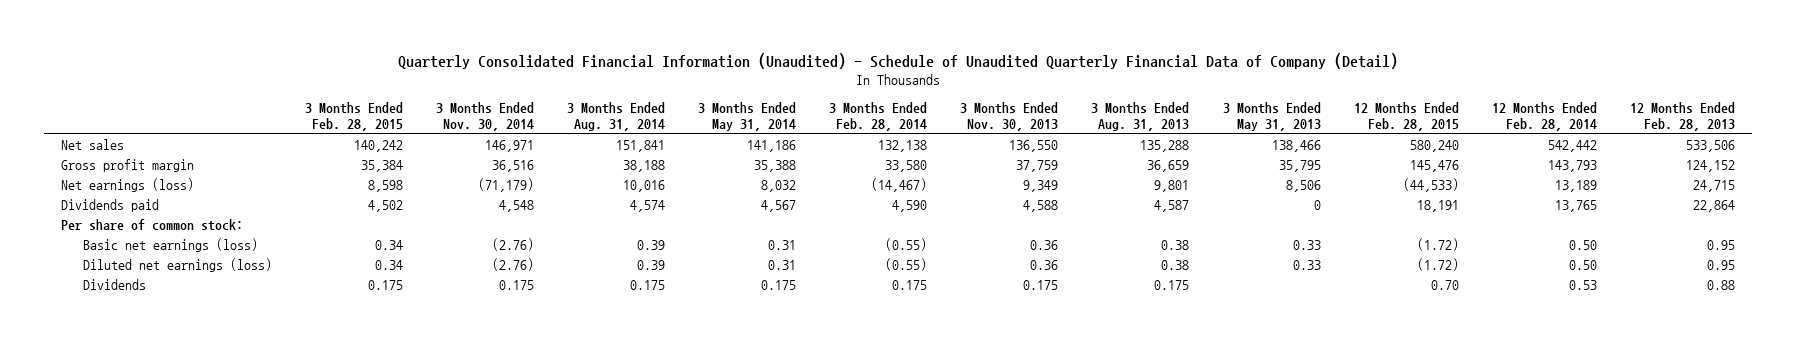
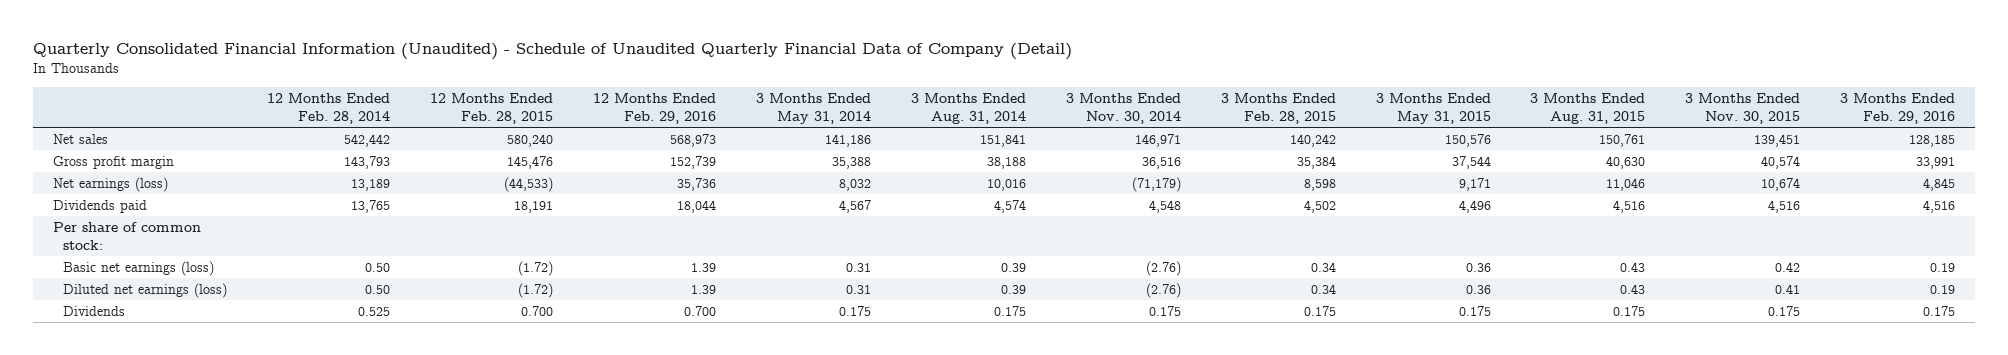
[829,102,928,131] 3 Months Ended Feb. 28, 2014 -> none
[960,102,1059,131] 3 Months Ended Nov. 30, 2013 -> none
[1091,102,1190,131] 3 Months Ended Aug. 31, 2013 -> none
[1222,102,1321,131] 3 Months Ended May 31, 2013 -> none
[1629,102,1735,131] 12 Months Ended Feb. 28, 2013 -> none
none -> [592,93,716,124] 12 Months Ended Feb. 29, 2016
none -> [1375,93,1491,124] 3 Months Ended May 31, 2015
none -> [1530,93,1646,124] 3 Months Ended Aug. 31, 2015
none -> [1685,93,1801,124] 3 Months Ended Nov. 30, 2015
none -> [1840,93,1956,124] 3 Months Ended Feb. 29, 2016
[1430,280,1459,291] 0.70 -> [521,306,554,317] 0.700
[1568,280,1597,291] 0.53 -> [358,307,391,317] 0.525

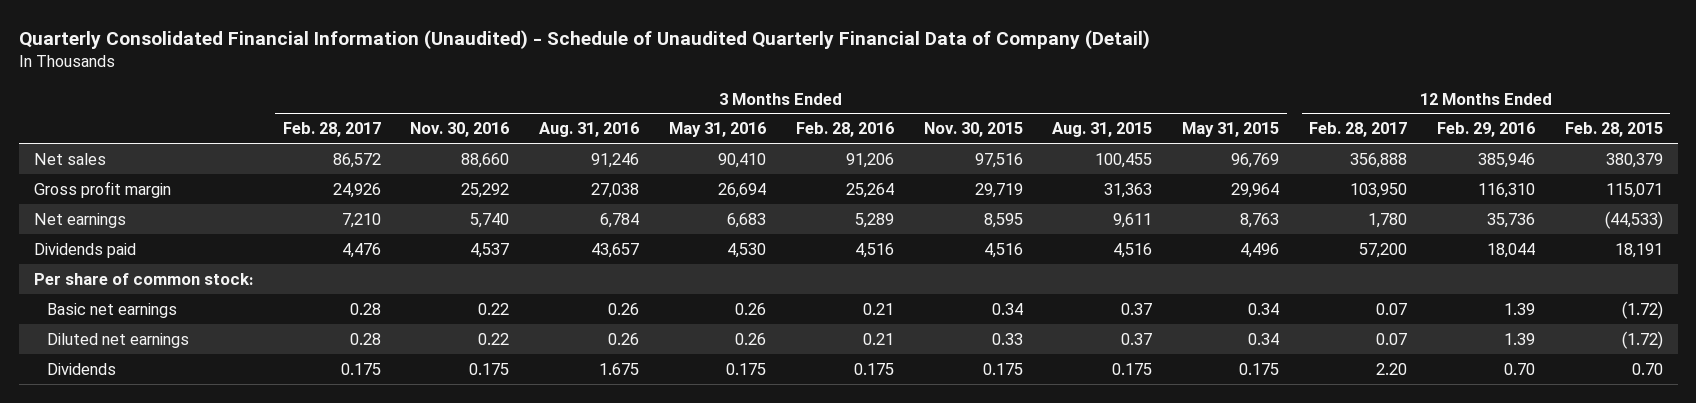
[267,93,391,124] 12 Months Ended Feb. 28, 2014 -> none
[755,93,871,124] 3 Months Ended May 31, 2014 -> none
[910,93,1026,124] 3 Months Ended Aug. 31, 2014 -> none
[1065,93,1181,124] 3 Months Ended Nov. 30, 2014 -> none
[1220,93,1336,124] 3 Months Ended Feb. 28, 2015 -> none
[1840,93,1956,124] 3 Months Ended Feb. 29, 2016 -> none
none -> [282,122,381,138] Feb. 28, 2017
none -> [410,122,510,138] Nov. 30, 2016
none -> [539,122,640,138] Aug. 31, 2016
none -> [668,122,766,138] May 31, 2016
none -> [795,122,894,138] Feb. 28, 2016
none -> [1309,122,1408,138] Feb. 28, 2017
[507,134,554,148] 580,240 -> [1605,152,1663,168] 380,379
[669,134,716,148] 568,973 -> [1477,152,1535,168] 385,946
[1444,134,1491,148] 150,576 -> [1231,152,1280,168] 96,769
[1599,134,1646,148] 150,761 -> [1095,152,1153,168] 100,455
[1754,134,1801,148] 139,451 -> [974,152,1023,168] 97,516
[507,156,554,170] 145,476 -> [1605,182,1663,198] 115,071
[669,156,716,170] 152,739 -> [1477,182,1535,198] 116,310
[1451,156,1491,170] 37,544 -> [1231,182,1280,198] 29,964
[1606,156,1646,170] 40,630 -> [1104,182,1153,198] 31,363
[1761,156,1801,170] 40,574 -> [974,182,1023,198] 29,719
[52,177,168,193] Net earnings (loss) -> [33,212,126,228] Net earnings
[1458,178,1491,192] 9,171 -> [1240,212,1280,228] 8,763
[1606,178,1646,192] 11,046 -> [1113,212,1153,228] 9,611
[1761,178,1801,192] 10,674 -> [983,212,1023,228] 8,595
[63,261,215,277] Basic net earnings (loss) -> [46,302,177,318] Basic net earnings
[1465,263,1491,273] 0.36 -> [1248,302,1280,315] 0.34
[1620,262,1646,273] 0.43 -> [1121,302,1153,315] 0.37
[1775,262,1801,273] 0.42 -> [991,302,1023,315] 0.34
[63,283,228,299] Diluted net earnings (loss) -> [46,332,189,348] Diluted net earnings
[1465,285,1491,295] 0.36 -> [1248,332,1280,345] 0.34
[1620,284,1646,295] 0.43 -> [1121,332,1153,345] 0.37
[1775,284,1801,295] 0.41 -> [991,332,1023,345] 0.33
[521,306,554,317] 0.700 -> [1631,362,1663,375] 0.70
[683,306,716,317] 0.700 -> [1503,362,1535,375] 0.70

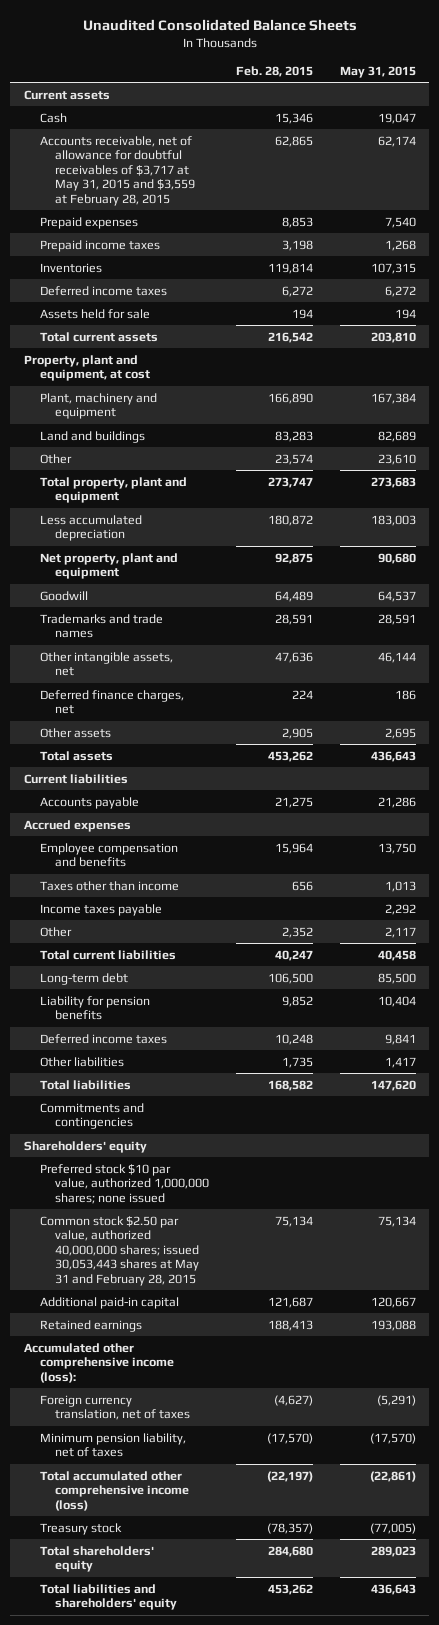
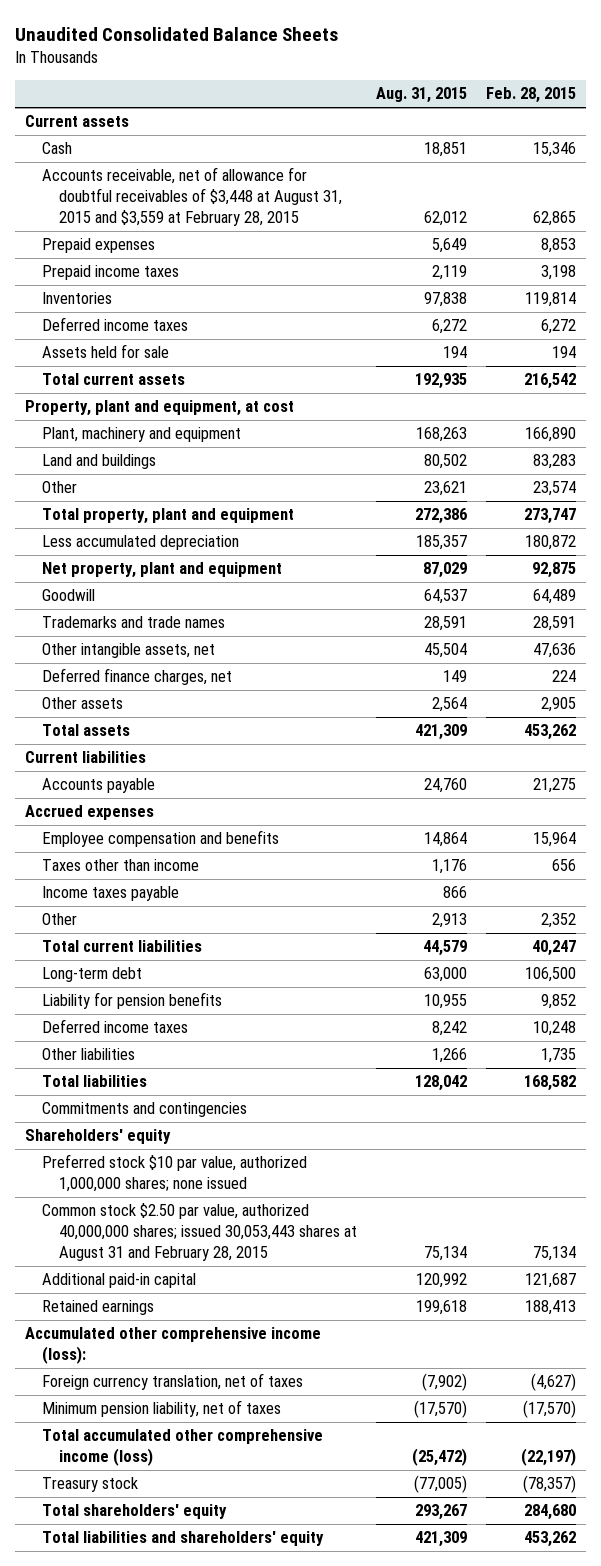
[339,65,416,78] May 31, 2015 -> none
none -> [376,87,468,104] Aug. 31, 2015
[39,135,196,206] Accounts receivable, net of allowance for doubtful receivables of $3,717 at May 31, 2015 and $3,559 at February 28, 2015 -> [41,167,342,227] Accounts receivable, net of allowance for doubtful receivables of $3,448 at August 31, 2015 and $3,559 at February 28, 2015
[39,1215,200,1286] Common stock $2.50 par value, authorized 40,000,000 shares; issued 30,053,443 shares at May 31 and February 28, 2015 -> [41,1203,357,1262] Common stock $2.50 par value, authorized 40,000,000 shares; issued 30,053,443 shares at August 31 and February 28, 2015

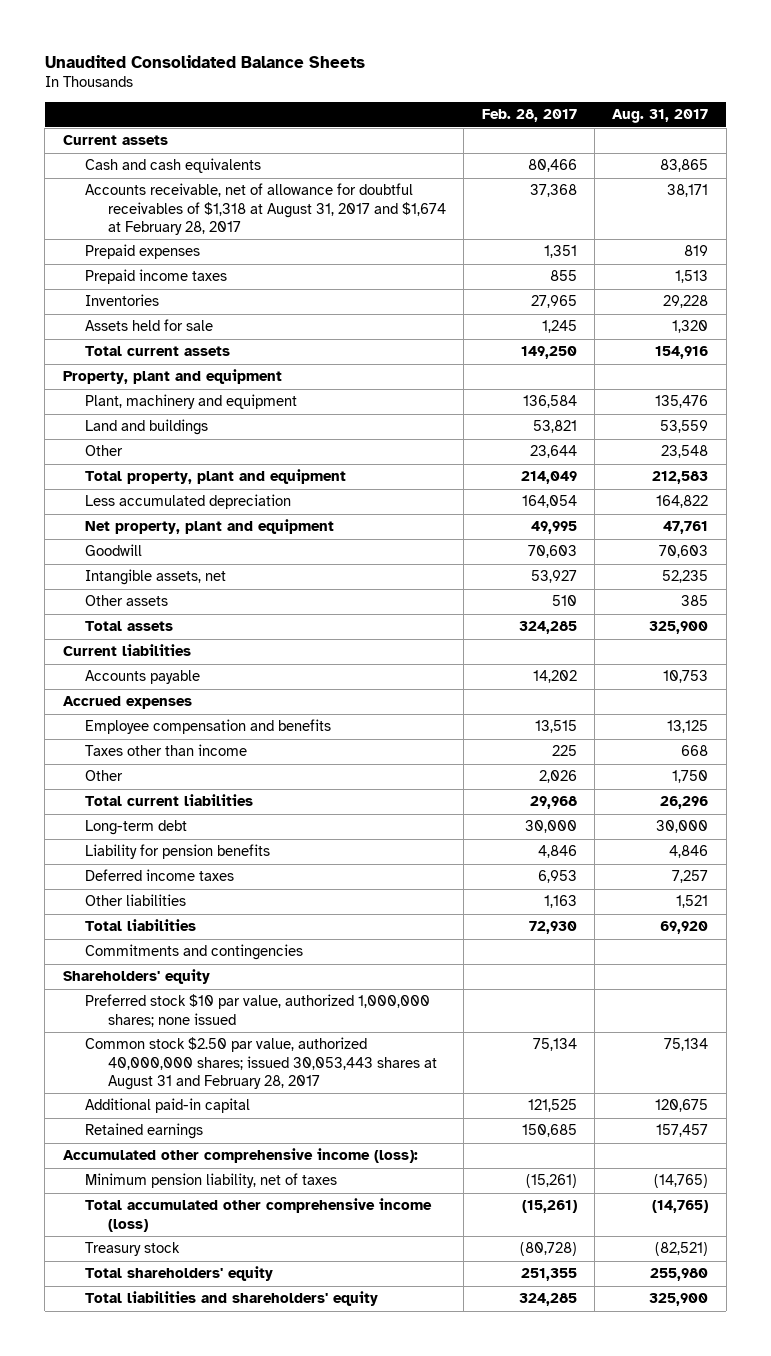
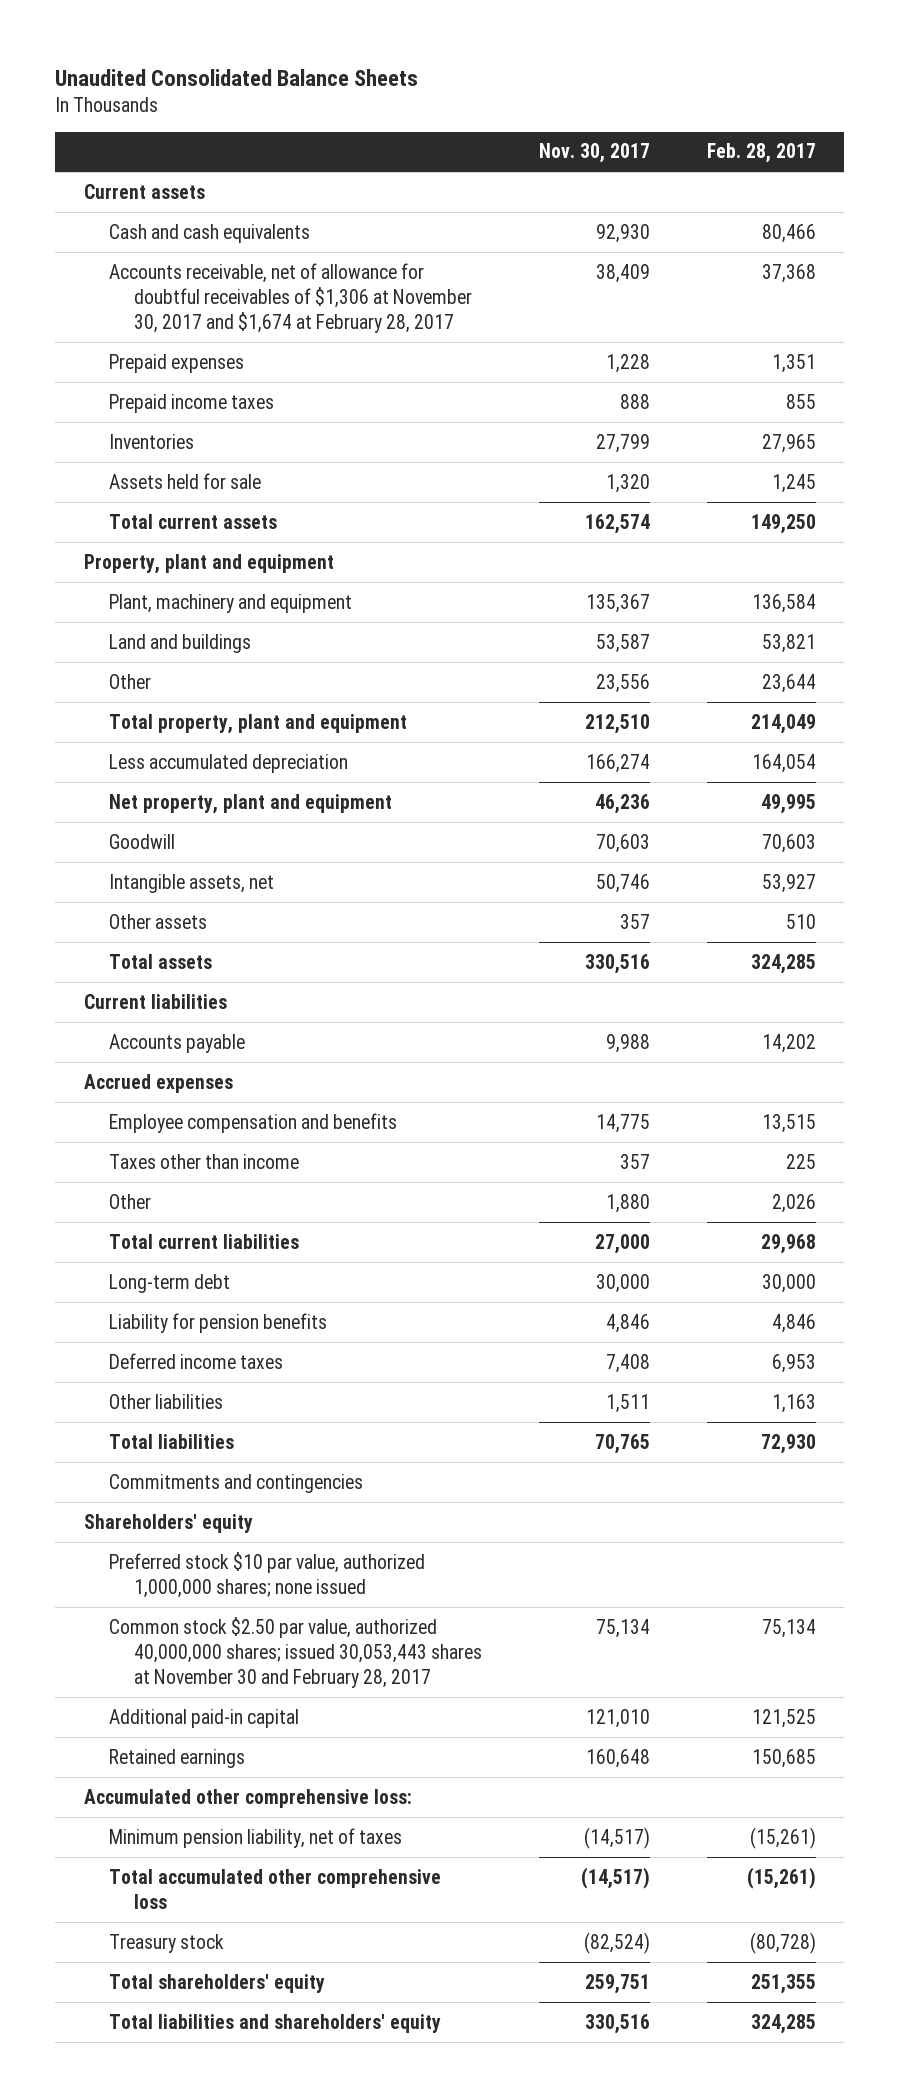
[612,109,709,124] Aug. 31, 2017 -> none
none -> [538,143,650,164] Nov. 30, 2017
[85,183,446,235] Accounts receivable, net of allowance for doubtful receivables of $1,318 at August 31, 2017 and $1,674 at February 28, 2017 -> [108,262,472,333] Accounts receivable, net of allowance for doubtful receivables of $1,306 at November 30, 2017 and $1,674 at February 28, 2017
[85,1037,437,1090] Common stock $2.50 par value, authorized 40,000,000 shares; issued 30,053,443 shares at August 31 and February 28, 2017 -> [108,1616,482,1688] Common stock $2.50 par value, authorized 40,000,000 shares; issued 30,053,443 shares at November 30 and February 28, 2017
[62,1148,418,1164] Accumulated other comprehensive income (loss): -> [83,1788,412,1808] Accumulated other comprehensive loss:
[85,1198,433,1232] Total accumulated other comprehensive income (loss) -> [108,1868,441,1909] Total accumulated other comprehensive loss

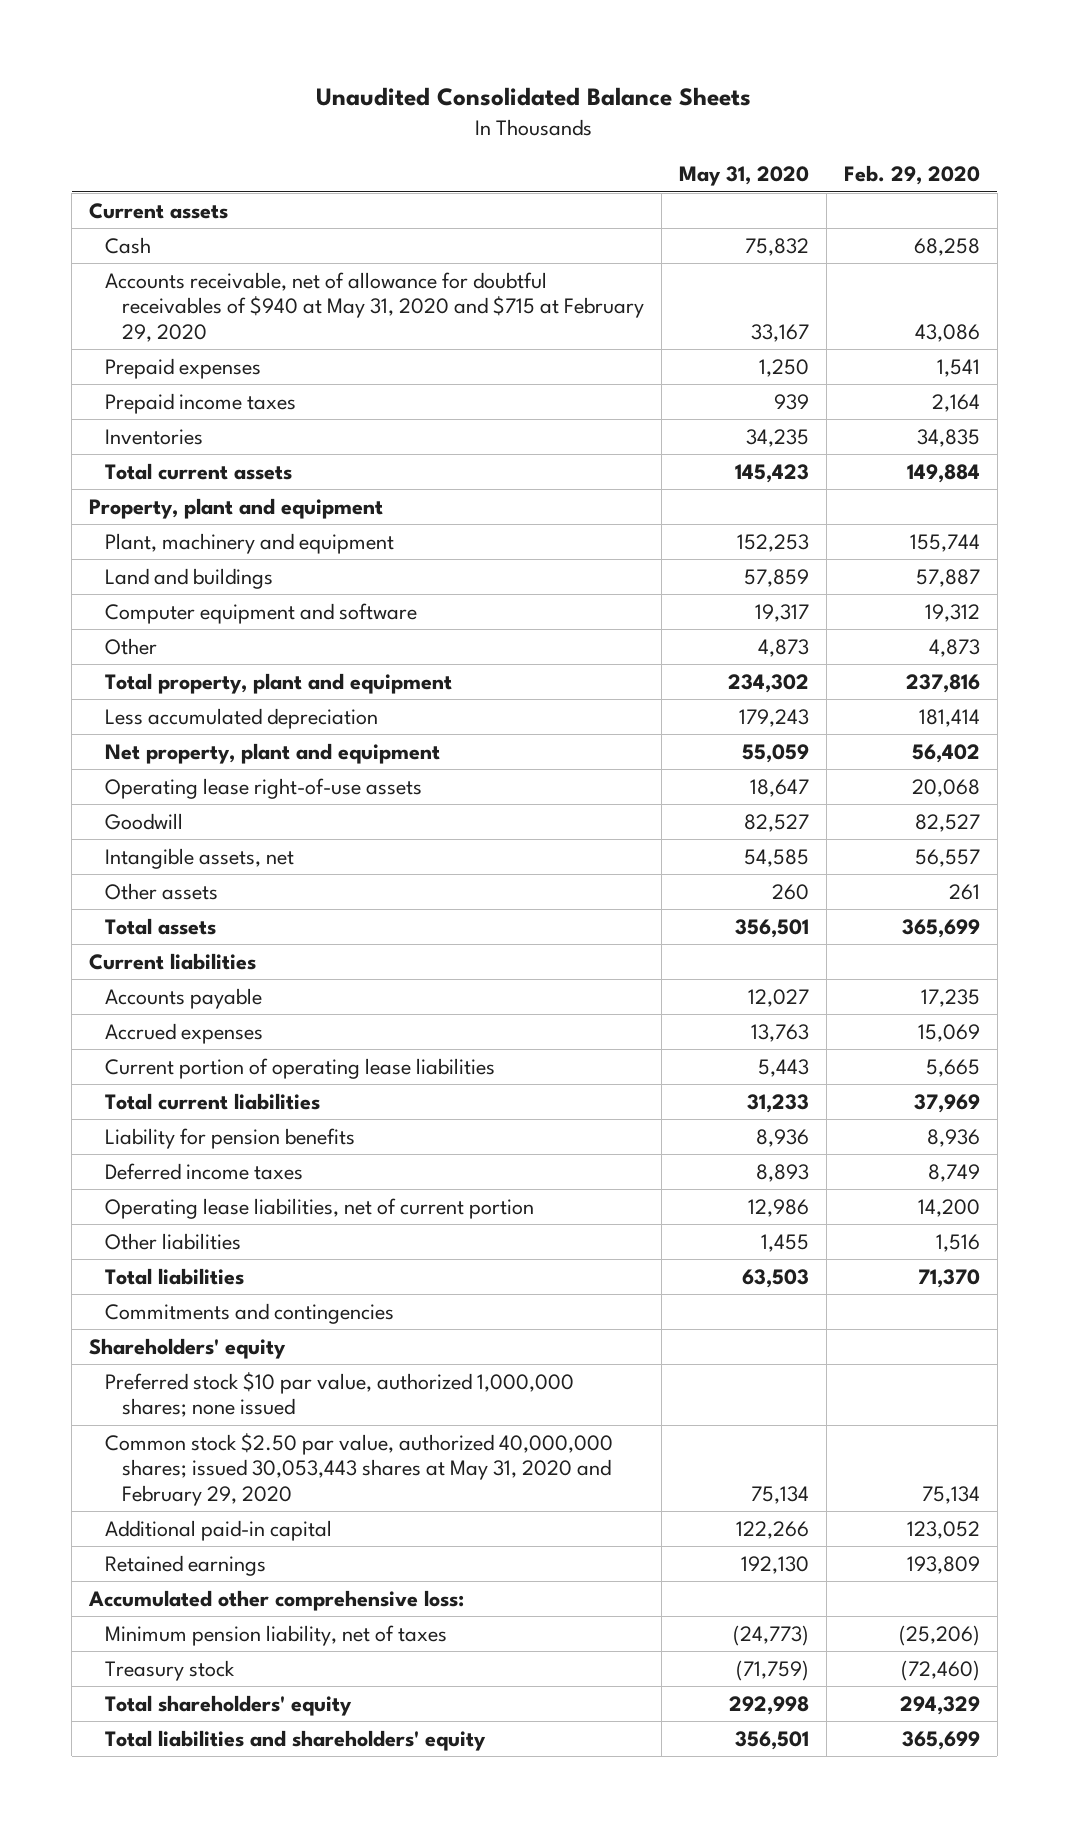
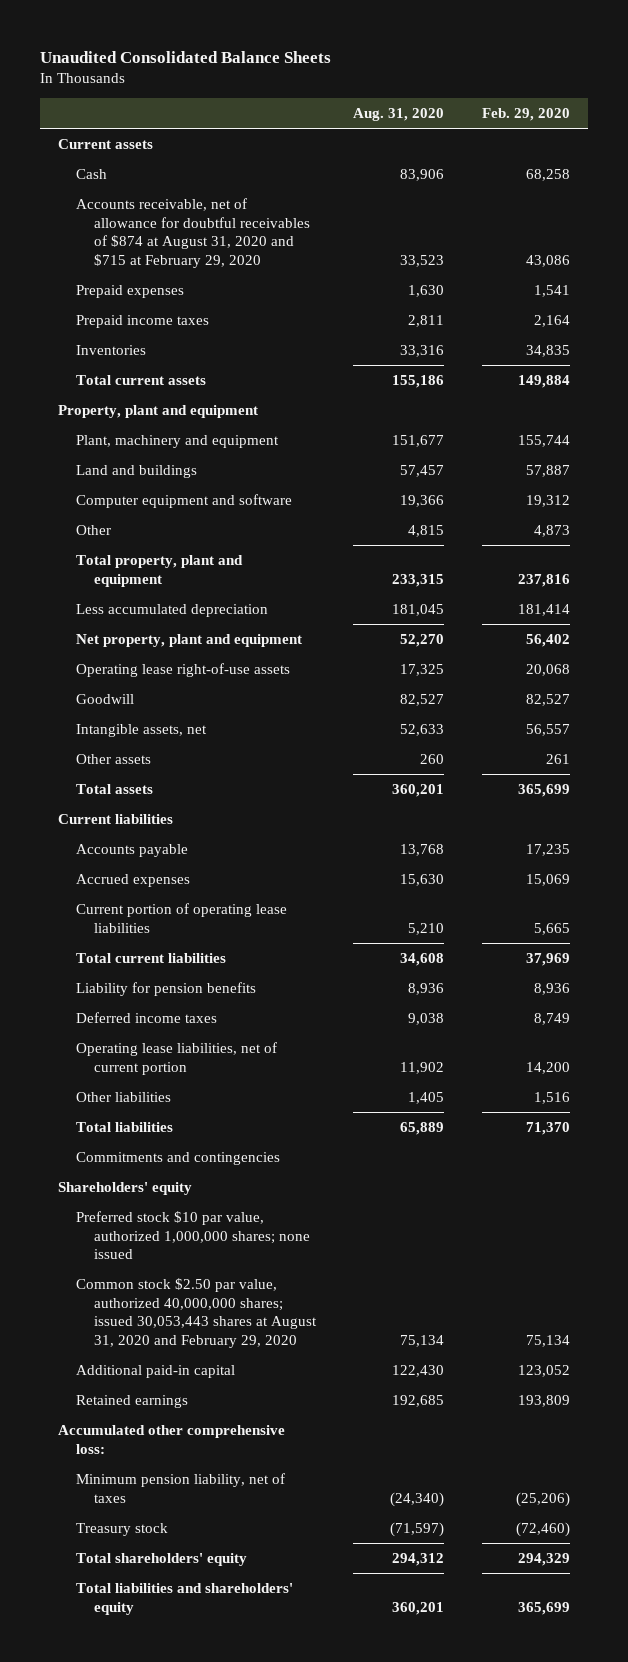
[678,166,809,187] May 31, 2020 -> none
none -> [353,107,445,121] Aug. 31, 2020
[105,271,644,342] Accounts receivable, net of allowance for doubtful receivables of $940 at May 31, 2020 and $715 at February 29, 2020 -> [76,197,310,268] Accounts receivable, net of allowance for doubtful receivables of $874 at August 31, 2020 and $715 at February 29, 2020
[105,1432,614,1506] Common stock $2.50 par value, authorized 40,000,000 shares; issued 30,053,443 shares at May 31, 2020 and February 29, 2020 -> [76,1277,317,1348] Common stock $2.50 par value, authorized 40,000,000 shares; issued 30,053,443 shares at August 31, 2020 and February 29, 2020

